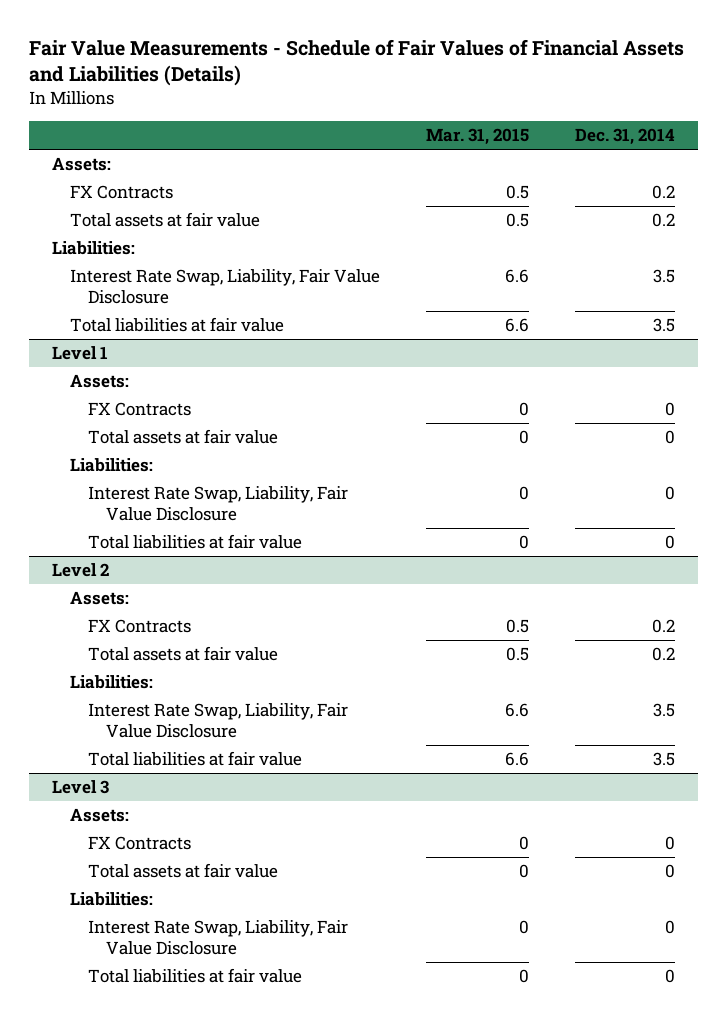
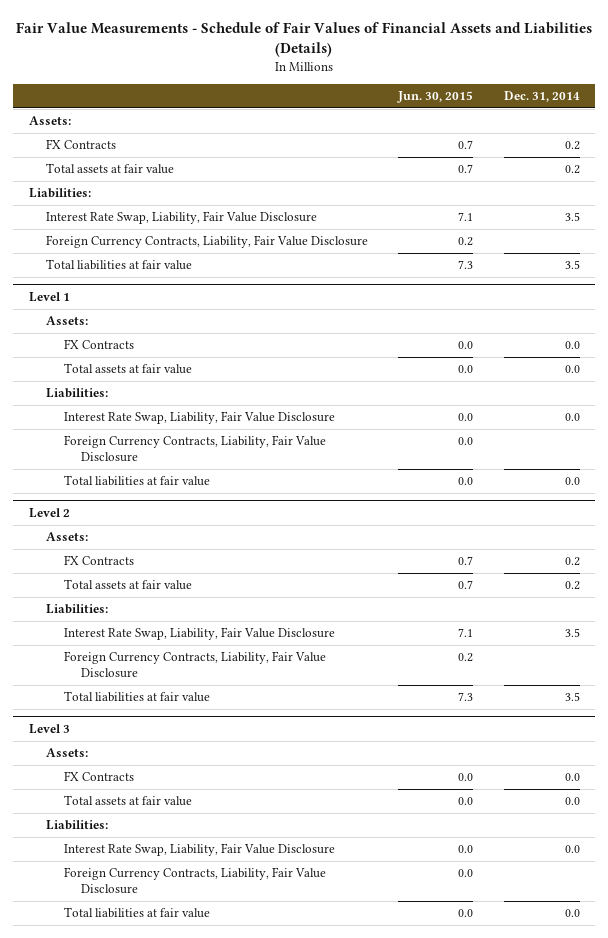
[425,128,529,146] Mar. 31, 2015 -> none
none -> [397,91,474,104] Jun. 30, 2015
none -> [46,235,369,249] Foreign Currency Contracts, Liability, Fair Value Disclosure
[664,402,675,417] 0 -> [564,341,580,350] 0.0
[664,430,675,445] 0 -> [564,365,580,374] 0.0
[664,486,675,501] 0 -> [564,413,580,422] 0.0
none -> [63,435,326,463] Foreign Currency Contracts, Liability, Fair Value Disclosure
[664,535,675,550] 0 -> [564,477,580,486] 0.0
none -> [63,651,326,679] Foreign Currency Contracts, Liability, Fair Value Disclosure
[664,836,675,851] 0 -> [564,773,580,782] 0.0
[664,864,675,879] 0 -> [564,797,580,806] 0.0
[664,920,675,935] 0 -> [564,845,580,854] 0.0
none -> [63,867,326,895] Foreign Currency Contracts, Liability, Fair Value Disclosure
[664,969,675,984] 0 -> [564,909,580,918] 0.0

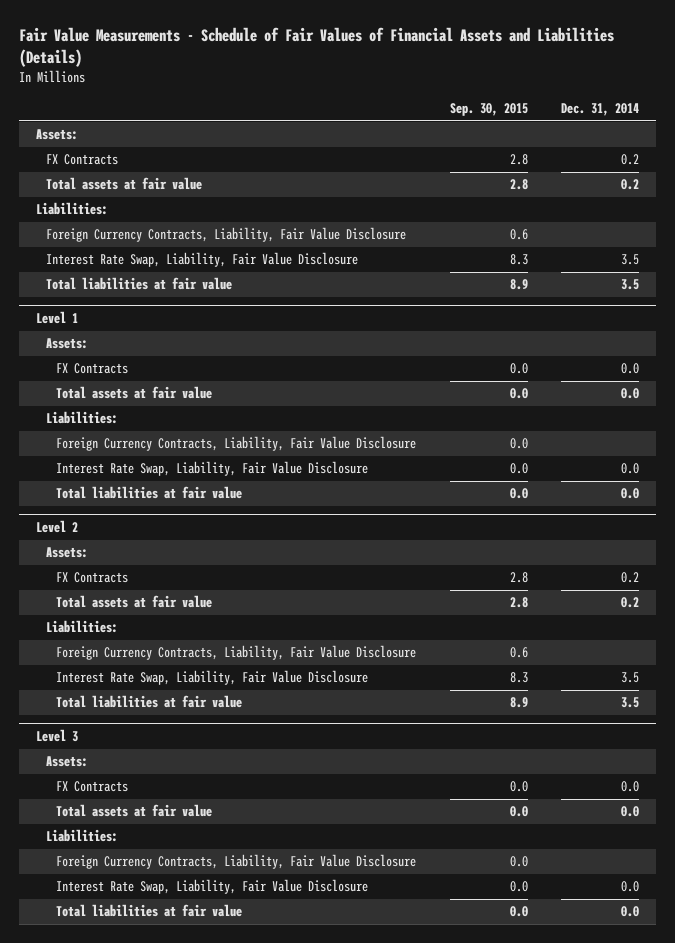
[397,91,474,104] Jun. 30, 2015 -> none
none -> [449,103,528,117] Sep. 30, 2015
[46,211,318,225] Interest Rate Swap, Liability, Fair Value Disclosure -> [45,252,358,268] Interest Rate Swap, Liability, Fair Value Disclosure
[63,411,335,425] Interest Rate Swap, Liability, Fair Value Disclosure -> [55,461,368,477] Interest Rate Swap, Liability, Fair Value Disclosure
[63,627,335,641] Interest Rate Swap, Liability, Fair Value Disclosure -> [55,670,368,686] Interest Rate Swap, Liability, Fair Value Disclosure
[63,843,335,857] Interest Rate Swap, Liability, Fair Value Disclosure -> [55,879,368,895] Interest Rate Swap, Liability, Fair Value Disclosure

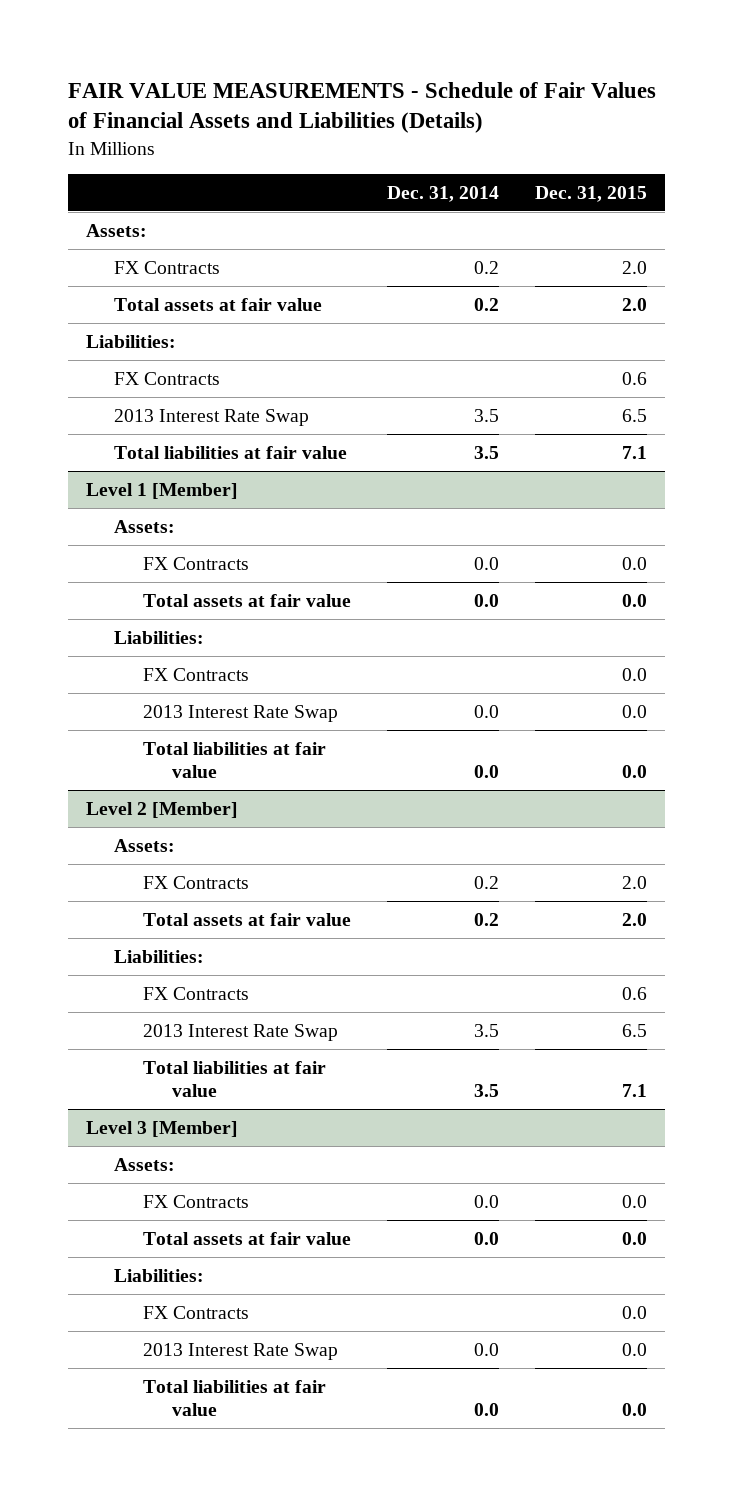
[18,26,614,67] Fair Value Measurements - Schedule of Fair Values of Financial Assets and Liabilities (Details) -> [67,81,656,134] FAIR VALUE MEASUREMENTS - Schedule of Fair Values of Financial Assets and Liabilities (Details)
[449,103,528,117] Sep. 30, 2015 -> none
none -> [535,185,648,202] Dec. 31, 2015
[45,227,406,243] Foreign Currency Contracts, Liability, Fair Value Disclosure -> [114,371,221,385] FX Contracts
[45,252,358,268] Interest Rate Swap, Liability, Fair Value Disclosure -> [114,408,310,426] 2013 Interest Rate Swap
[35,311,78,325] Level 1 -> [85,482,238,499] Level 1 [Member]
[55,436,416,452] Foreign Currency Contracts, Liability, Fair Value Disclosure -> [143,667,250,681] FX Contracts
[55,461,368,477] Interest Rate Swap, Liability, Fair Value Disclosure -> [143,704,339,722] 2013 Interest Rate Swap
[35,520,78,534] Level 2 -> [85,801,238,818] Level 2 [Member]
[55,645,416,661] Foreign Currency Contracts, Liability, Fair Value Disclosure -> [143,986,250,1000] FX Contracts
[55,670,368,686] Interest Rate Swap, Liability, Fair Value Disclosure -> [143,1023,339,1041] 2013 Interest Rate Swap
[35,729,78,743] Level 3 -> [85,1120,238,1137] Level 3 [Member]
[55,854,416,870] Foreign Currency Contracts, Liability, Fair Value Disclosure -> [143,1305,250,1319] FX Contracts
[55,879,368,895] Interest Rate Swap, Liability, Fair Value Disclosure -> [143,1342,339,1360] 2013 Interest Rate Swap

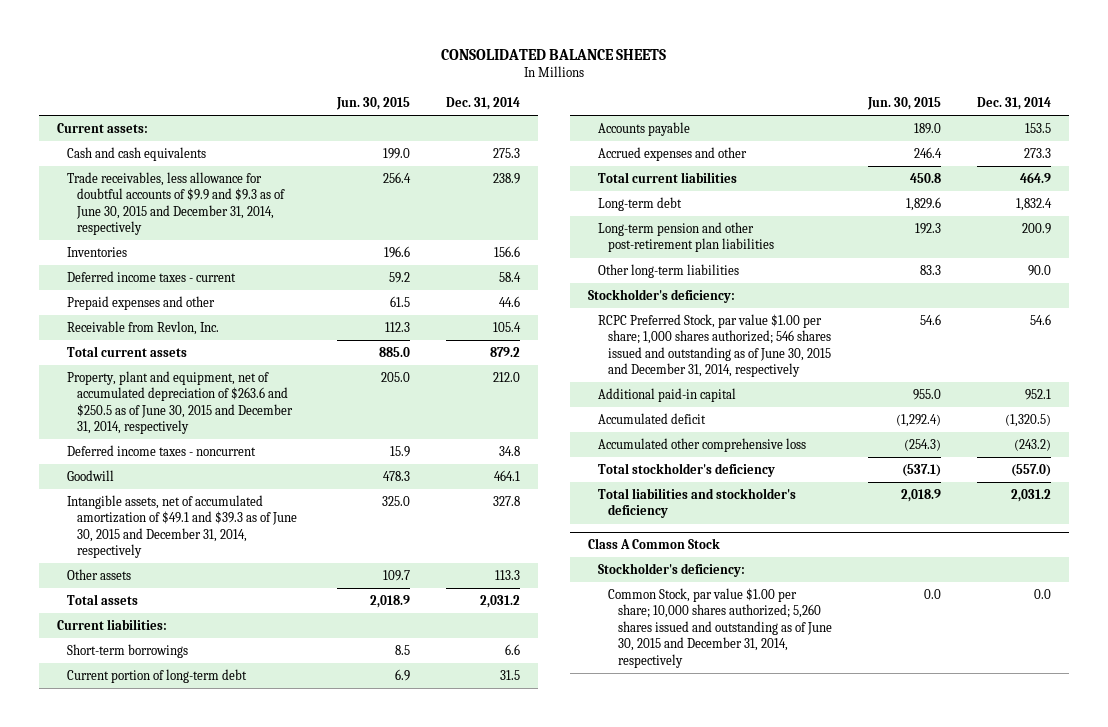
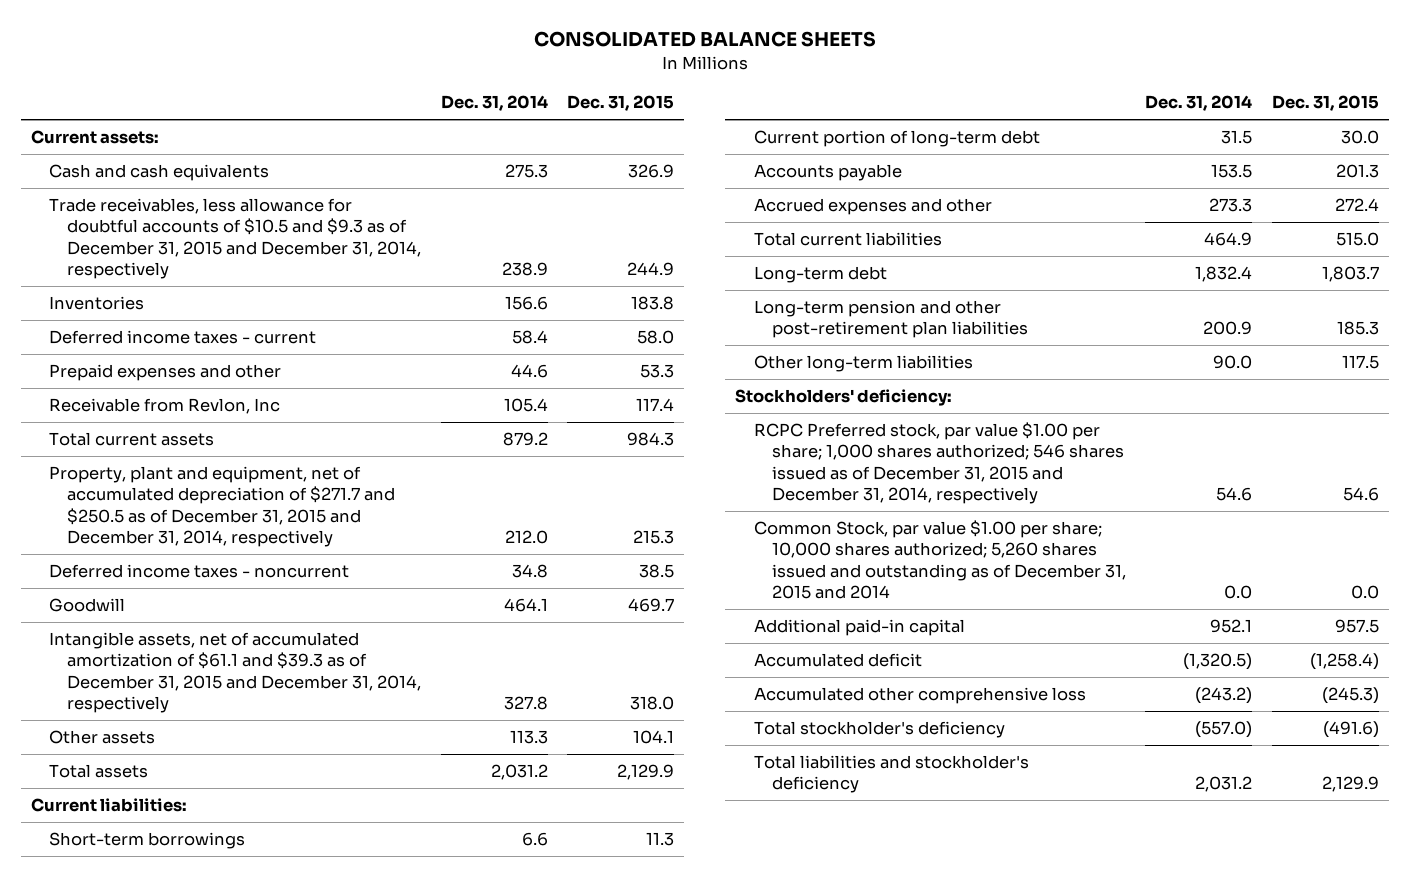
[336,96,411,110] Jun. 30, 2015 -> none
none -> [567,95,675,112] Dec. 31, 2015
[67,171,286,236] Trade receivables, less allowance for doubtful accounts of $9.9 and $9.3 as of June 30, 2015 and December 31, 2014, respectively -> [48,198,422,279] Trade receivables, less allowance for doubtful accounts of $10.5 and $9.3 as of December 31, 2015 and December 31, 2014, respectively
[67,320,220,335] Receivable from Revlon, Inc. -> [48,398,280,415] Receivable from Revlon, Inc
[67,370,294,435] Property, plant and equipment, net of accumulated depreciation of $263.6 and $250.5 as of June 30, 2015 and December 31, 2014, respectively -> [48,466,396,547] Property, plant and equipment, net of accumulated depreciation of $271.7 and $250.5 as of December 31, 2015 and December 31, 2014, respectively
[67,494,298,559] Intangible assets, net of accumulated amortization of $49.1 and $39.3 as of June 30, 2015 and December 31, 2014, respectively -> [48,632,422,713] Intangible assets, net of accumulated amortization of $61.1 and $39.3 as of December 31, 2015 and December 31, 2014, respectively
[588,288,736,303] Stockholder's deficiency: -> [735,389,953,407] Stockholders' deficiency:
[598,313,832,378] RCPC Preferred Stock, par value $1.00 per share; 1,000 shares authorized; 546 shares issued and outstanding as of June 30, 2015 and December 31, 2014, respectively -> [753,422,1124,504] RCPC Preferred stock, par value $1.00 per share; 1,000 shares authorized; 546 shares issued as of December 31, 2015 and December 31, 2014, respectively
none -> [753,520,1126,599] Common Stock, par value $1.00 per share; 10,000 shares authorized; 5,260 shares issued and outstanding as of December 31, 2015 and 2014
[588,538,721,550] Class A Common Stock -> none
[598,562,746,577] Stockholder's deficiency: -> none
[608,587,833,668] Common Stock, par value $1.00 per share; 10,000 shares authorized; 5,260 shares issued and outstanding as of June 30, 2015 and December 31, 2014, respectively -> none

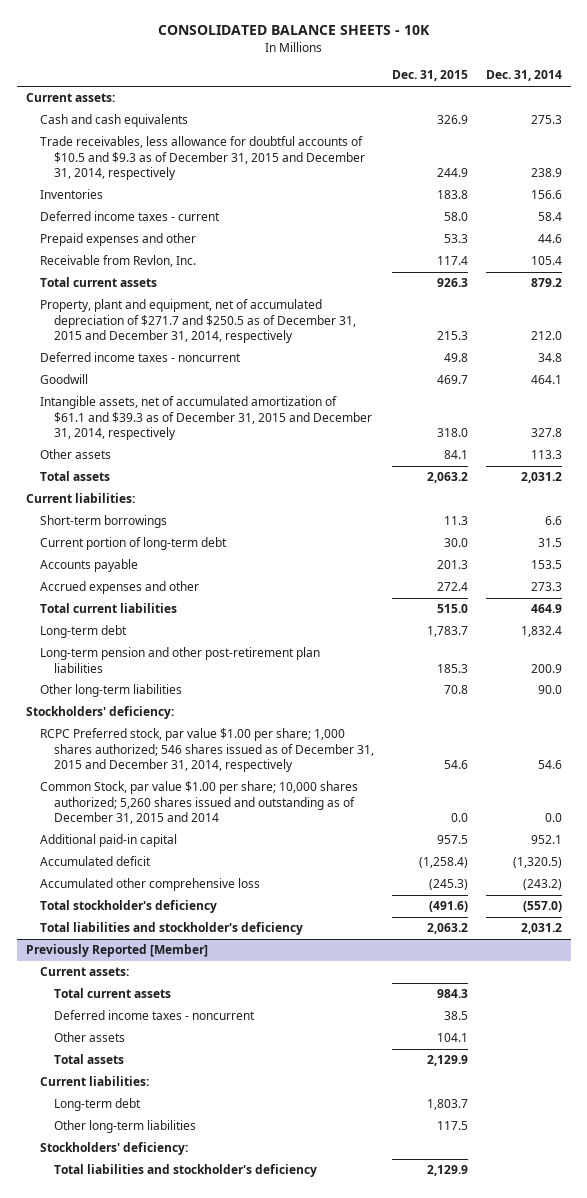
[533,31,876,48] CONSOLIDATED BALANCE SHEETS -> [157,25,430,36] CONSOLIDATED BALANCE SHEETS - 10K
[48,398,280,415] Receivable from Revlon, Inc -> [39,255,196,268] Receivable from Revlon, Inc.
[627,432,675,447] 984.3 -> [437,278,469,288] 926.3
[639,564,675,579] 38.5 -> [444,353,469,363] 49.8
[633,730,675,745] 104.1 -> [444,450,469,460] 84.1
[617,764,675,781] 2,129.9 -> [427,472,469,484] 2,063.2
[1321,266,1379,283] 1,803.7 -> [427,626,469,638] 1,783.7
[1341,355,1379,370] 117.5 -> [444,685,469,695] 70.8
[1321,776,1379,793] 2,129.9 -> [427,923,469,935] 2,063.2
none -> [25,944,208,958] Previously Reported [Member]
none -> [39,967,129,977] Current assets:
none -> [54,988,172,999] Total current assets
none -> [54,1010,256,1021] Deferred income taxes - noncurrent
none -> [54,1032,126,1043] Other assets
none -> [54,1054,125,1065] Total assets
none -> [39,1076,149,1087] Current liabilities:
none -> [54,1098,142,1112] Long-term debt
none -> [54,1120,197,1134] Other long-term liabilities
none -> [39,1142,188,1156] Stockholders' deficiency:
none -> [54,1164,318,1178] Total liabilities and stockholder's deficiency

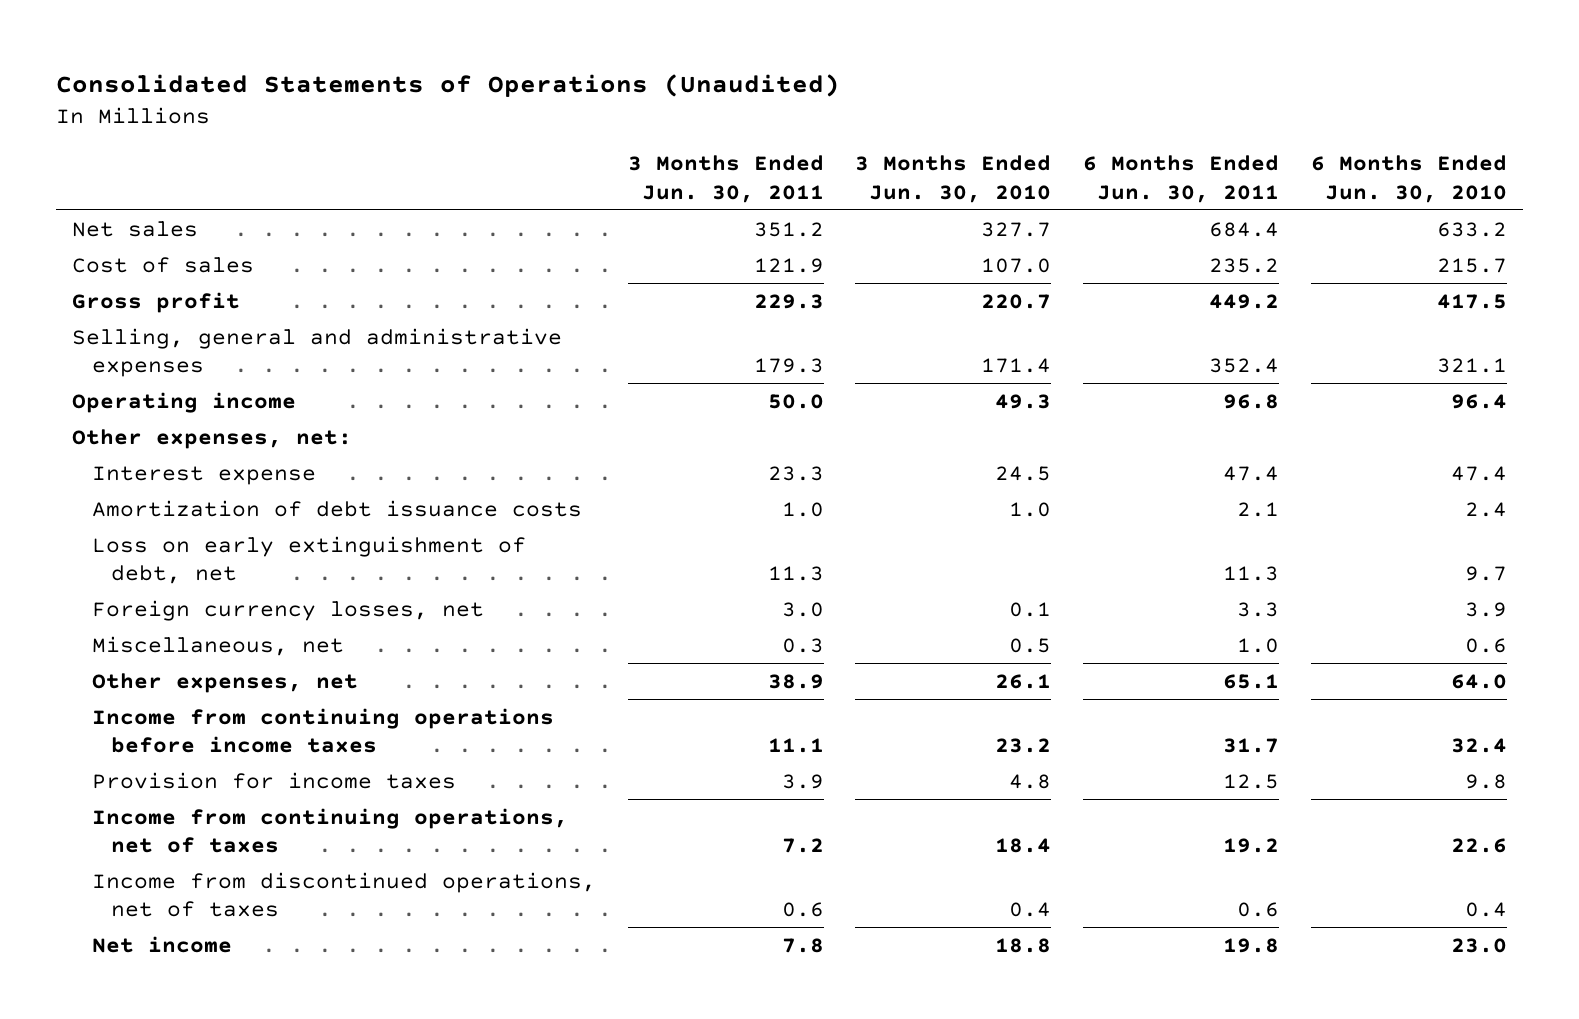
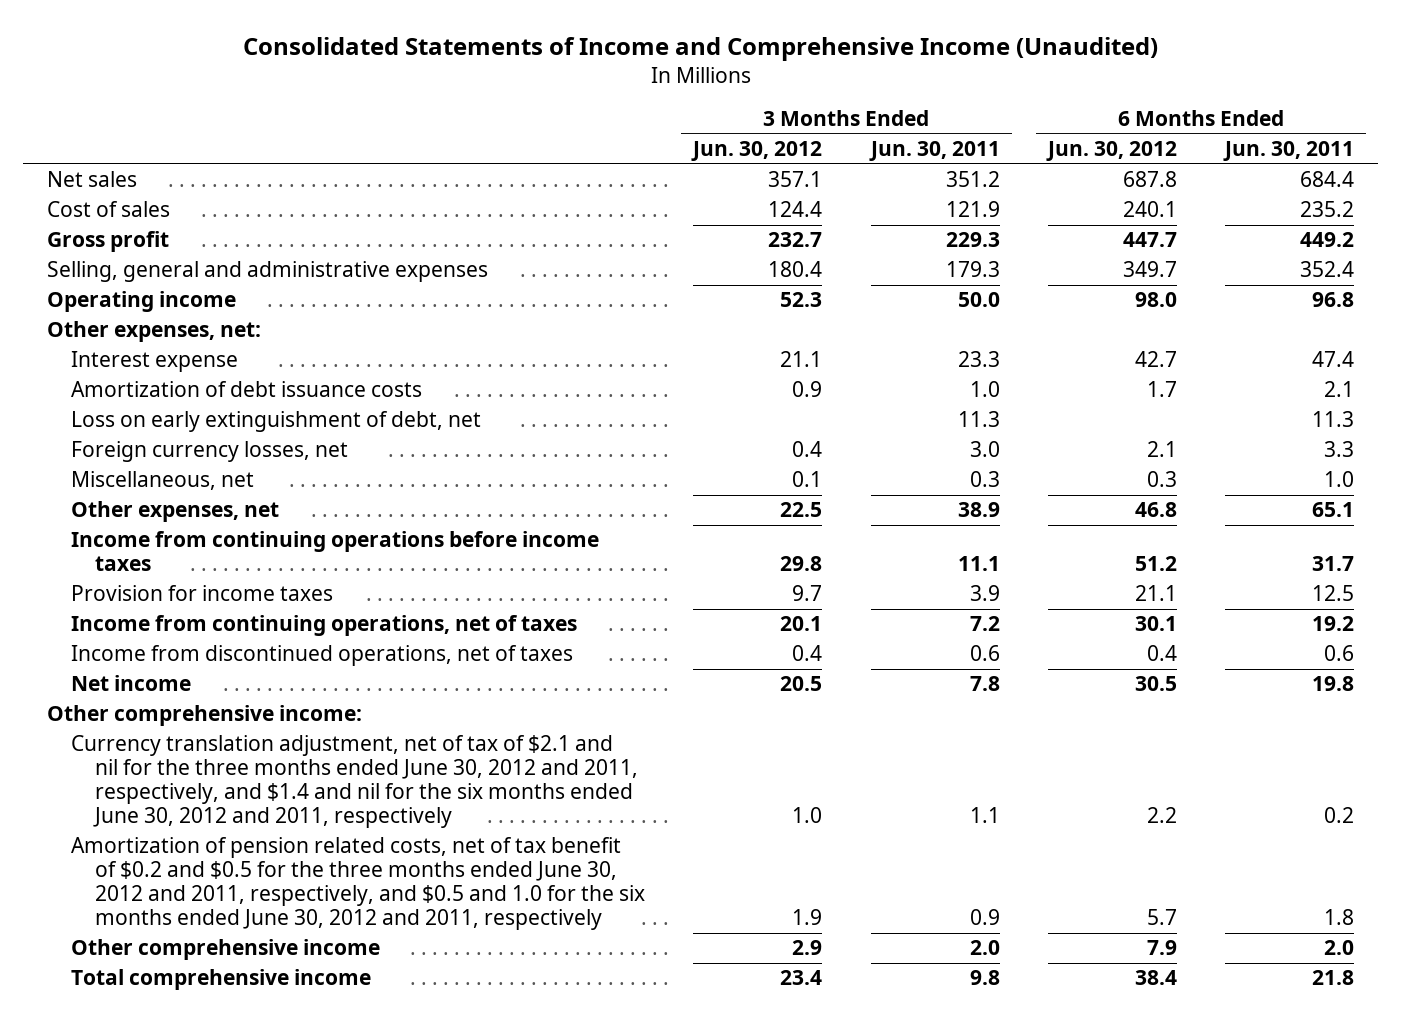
[56,73,841,97] Consolidated Statements of Operations (Unaudited) -> [242,36,1158,61] Consolidated Statements of Income and Comprehensive Income (Unaudited)
[855,154,1052,203] 3 Months Ended Jun. 30, 2010 -> none
[1311,154,1508,203] 6 Months Ended Jun. 30, 2010 -> none
none -> [691,141,823,162] Jun. 30, 2012
none -> [1045,141,1177,162] Jun. 30, 2012
none -> [46,705,362,727] Other comprehensive income:
none -> [70,735,638,829] Currency translation adjustment, net of tax of $2.1 and nil for the three months ended June 30, 2012 and 2011, respectively, and $1.4 and nil for the six months ended June 30, 2012 and 2011, respectively
none -> [70,837,645,931] Amortization of pension related costs, net of tax benefit of $0.2 and $0.5 for the three months ended June 30, 2012 and 2011, respectively, and $0.5 and 1.0 for the six months ended June 30, 2012 and 2011, respectively
none -> [70,939,380,961] Other comprehensive income
none -> [70,969,371,991] Total comprehensive income

